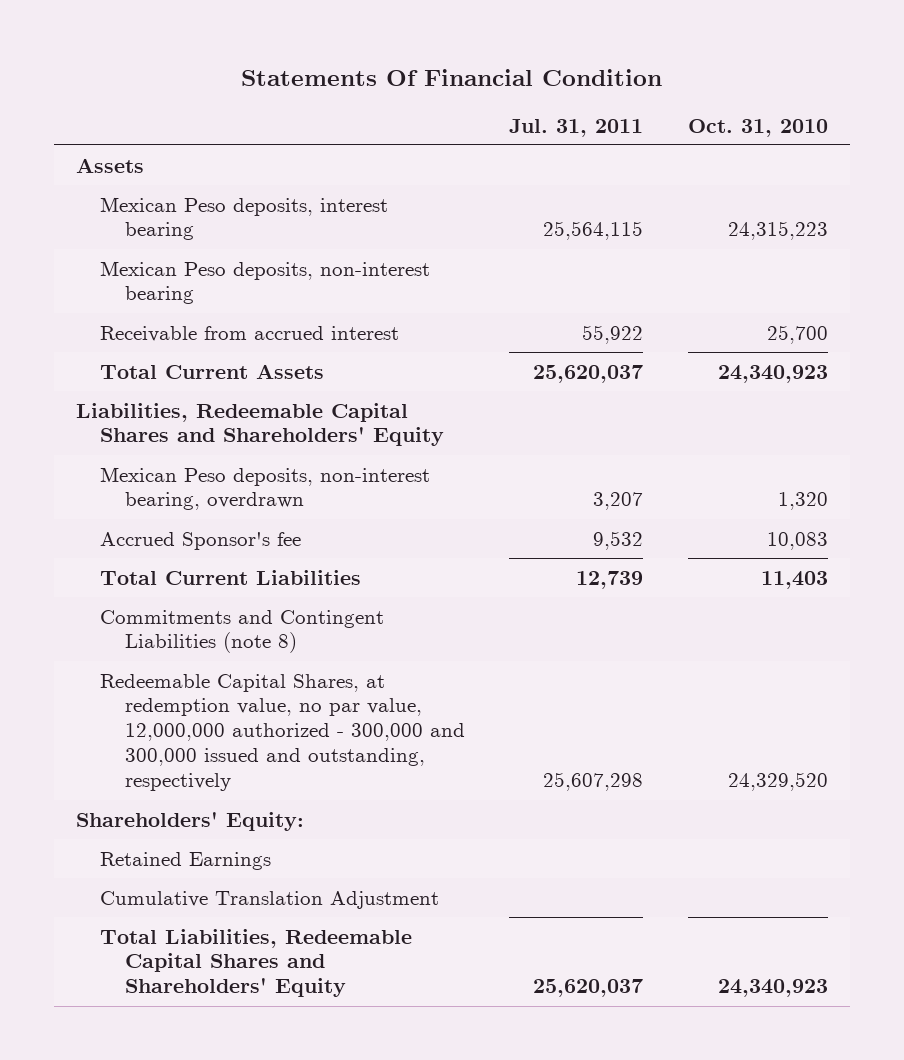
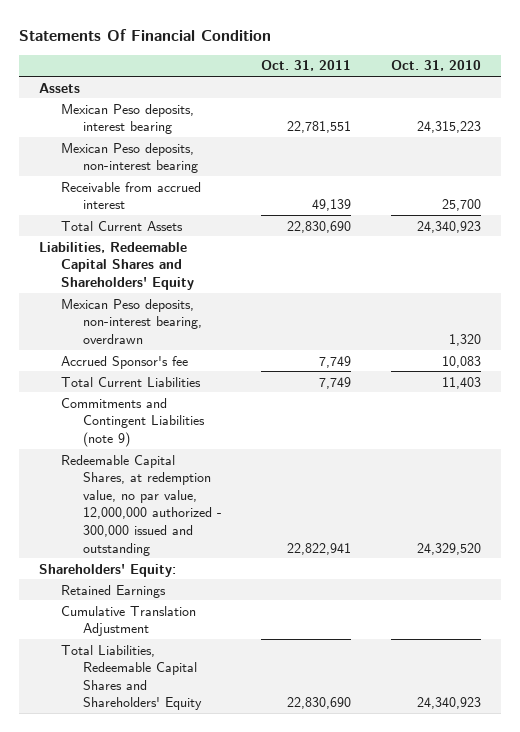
[509,118,644,137] Jul. 31, 2011 -> none
none -> [261,60,352,72] Oct. 31, 2011
[100,609,385,654] Commitments and Contingent Liabilities (note 8) -> [60,397,206,447] Commitments and Contingent Liabilities (note 9)
[100,673,465,792] Redeemable Capital Shares, at redemption value, no par value, 12,000,000 authorized - 300,000 and 300,000 issued and outstanding, respectively -> [60,454,223,556] Redeemable Capital Shares, at redemption value, no par value, 12,000,000 authorized - 300,000 issued and outstanding

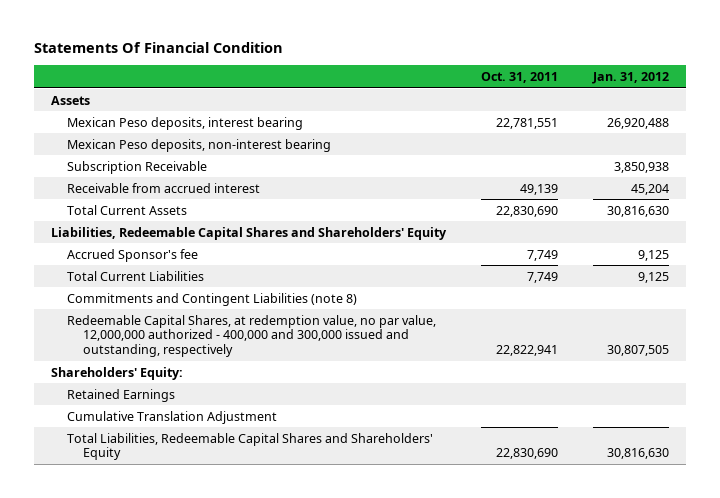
[390,60,481,72] Oct. 31, 2010 -> none
none -> [591,71,669,84] Jan. 31, 2012
none -> [67,160,208,174] Subscription Receivable
[60,298,203,344] Mexican Peso deposits, non-interest bearing, overdrawn -> none
[60,397,206,447] Commitments and Contingent Liabilities (note 9) -> [67,292,358,306] Commitments and Contingent Liabilities (note 8)
[60,454,223,556] Redeemable Capital Shares, at redemption value, no par value, 12,000,000 authorized - 300,000 issued and outstanding -> [67,314,437,358] Redeemable Capital Shares, at redemption value, no par value, 12,000,000 authorized - 400,000 and 300,000 issued and outstanding, respectively

